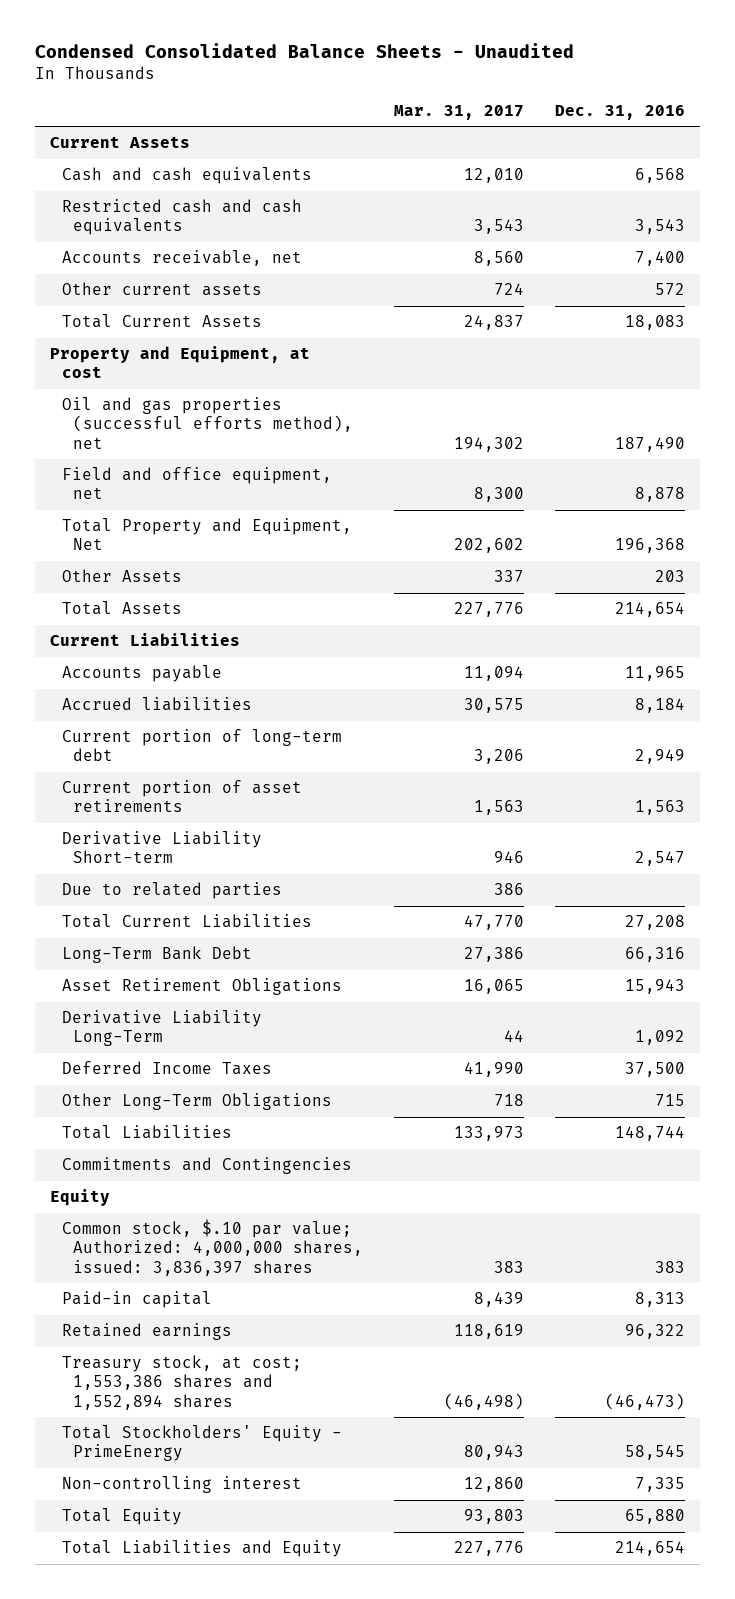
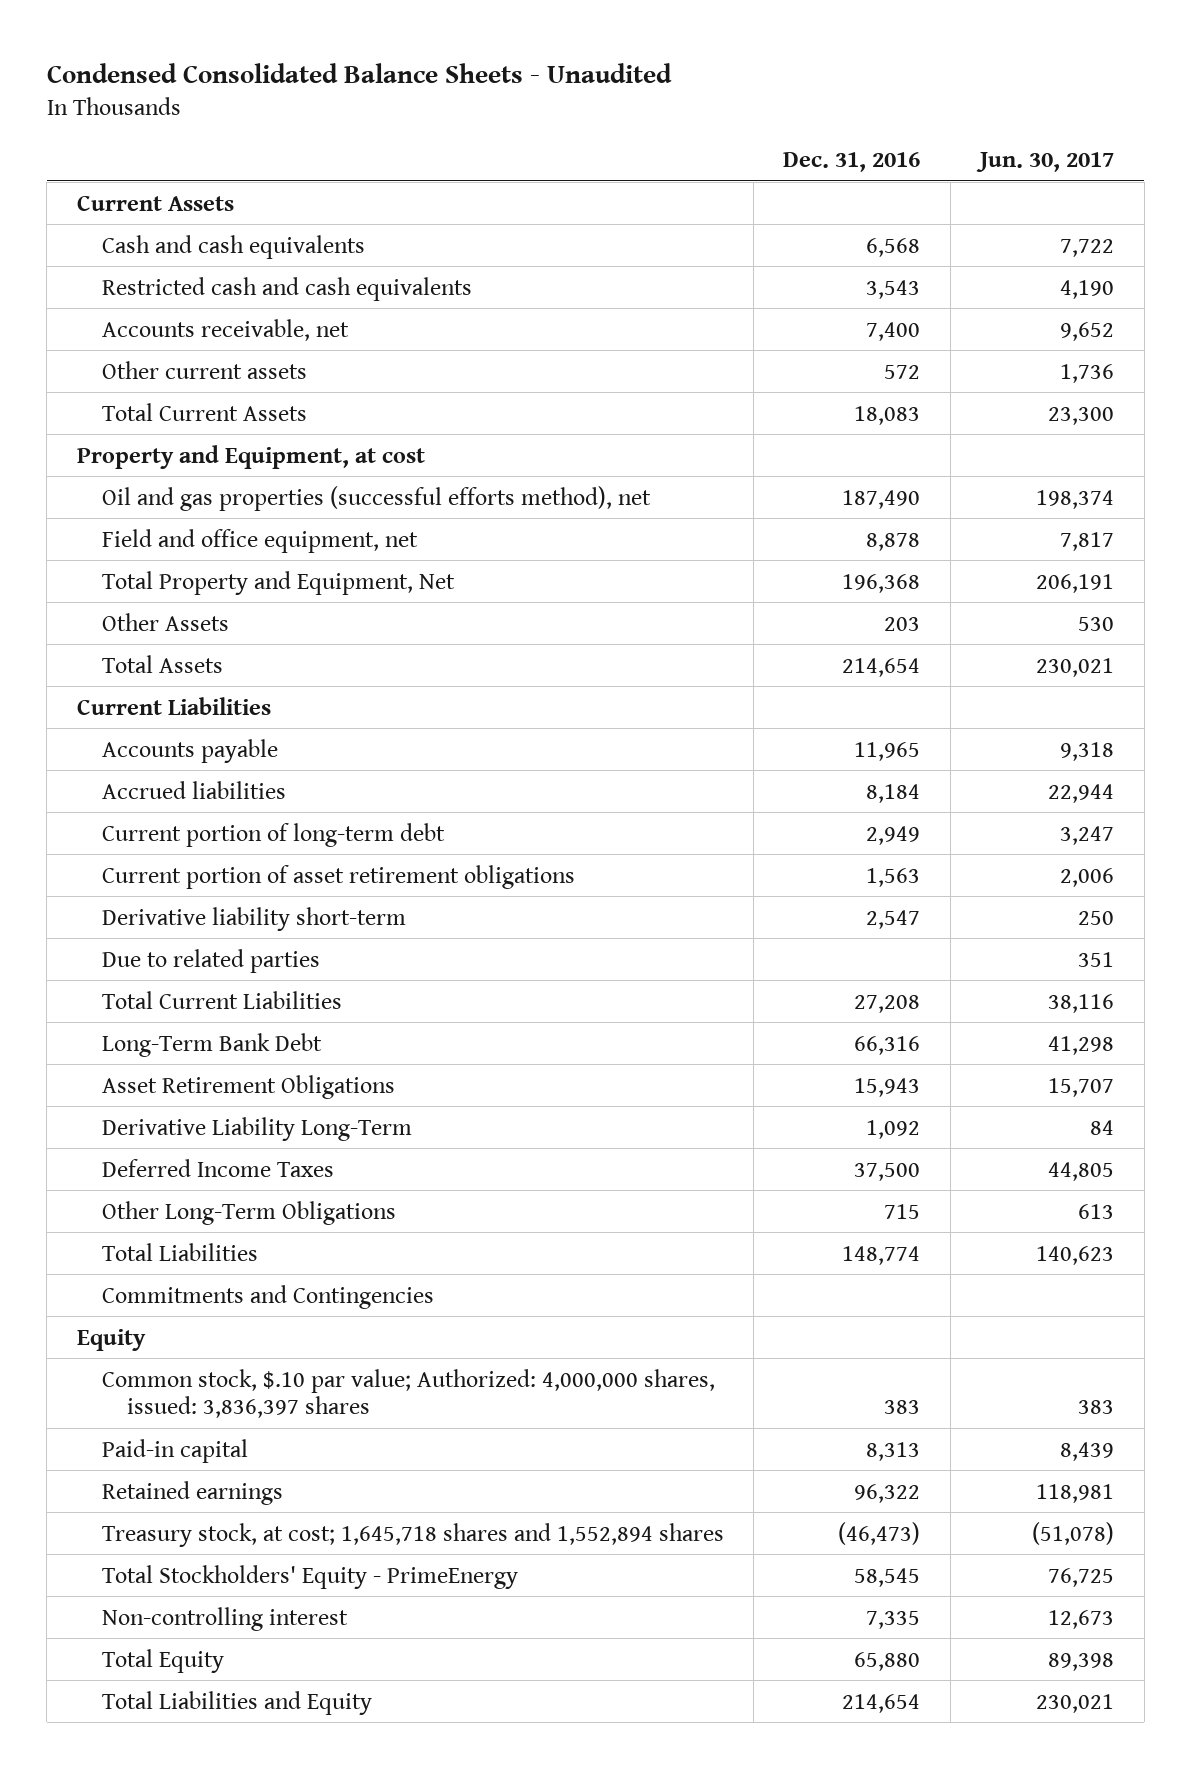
[393,104,524,120] Mar. 31, 2017 -> none
none -> [976,152,1115,173] Jun. 30, 2017
[61,780,302,813] Current portion of asset retirements -> [101,864,575,889] Current portion of asset retirement obligations
[61,831,262,864] Derivative Liability Short-term -> [101,906,406,931] Derivative liability short-term
[614,1126,685,1142] 148,744 -> [842,1245,921,1265] 148,774
[61,1355,302,1410] Treasury stock, at cost; 1,553,386 shares and 1,552,894 shares -> [101,1522,724,1547] Treasury stock, at cost; 1,645,718 shares and 1,552,894 shares

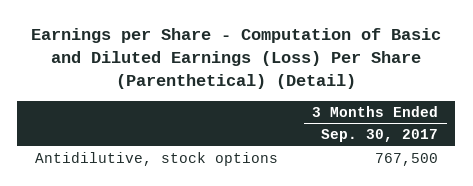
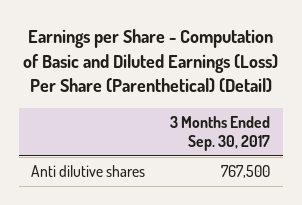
[34,152,278,167] Antidilutive, stock options -> [31,165,146,178] Anti dilutive shares

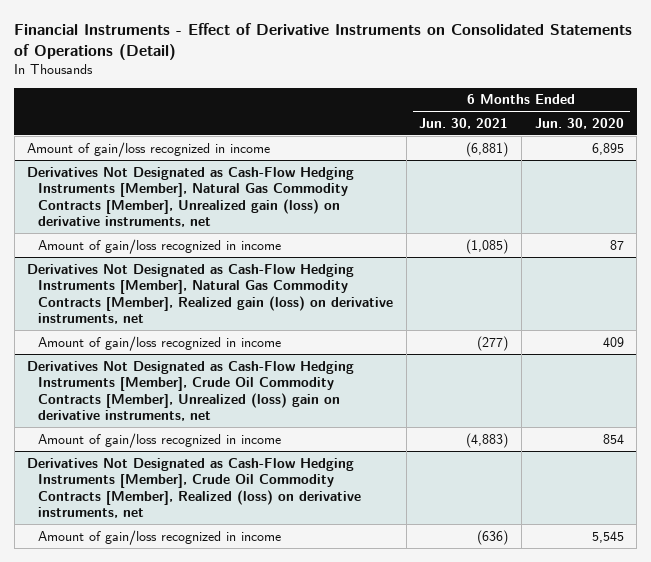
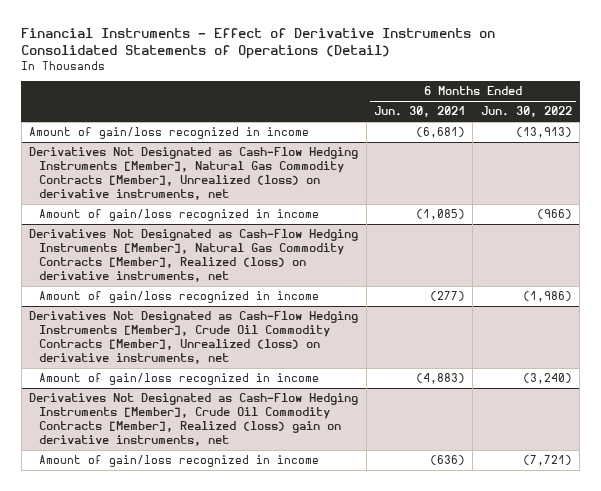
[534,117,624,129] Jun. 30, 2020 -> none
none -> [480,106,572,118] Jun. 30, 2022
[466,141,509,157] (6,881) -> [416,127,466,139] (6,681)
[27,166,355,227] Derivatives Not Designated as Cash-Flow Hedging Instruments [Member], Natural Gas Commodity Contracts [Member], Unrealized gain (loss) on derivative instruments, net -> [29,147,359,201] Derivatives Not Designated as Cash-Flow Hedging Instruments [Member], Natural Gas Commodity Contracts [Member], Unrealized (loss) on derivative instruments, net
[27,263,394,324] Derivatives Not Designated as Cash-Flow Hedging Instruments [Member], Natural Gas Commodity Contracts [Member], Realized gain (loss) on derivative instruments, net -> [29,229,359,283] Derivatives Not Designated as Cash-Flow Hedging Instruments [Member], Natural Gas Commodity Contracts [Member], Realized (loss) on derivative instruments, net
[27,360,355,421] Derivatives Not Designated as Cash-Flow Hedging Instruments [Member], Crude Oil Commodity Contracts [Member], Unrealized (loss) gain on derivative instruments, net -> [29,311,359,365] Derivatives Not Designated as Cash-Flow Hedging Instruments [Member], Crude Oil Commodity Contracts [Member], Unrealized (loss) on derivative instruments, net
[27,457,362,518] Derivatives Not Designated as Cash-Flow Hedging Instruments [Member], Crude Oil Commodity Contracts [Member], Realized (loss) on derivative instruments, net -> [29,393,359,447] Derivatives Not Designated as Cash-Flow Hedging Instruments [Member], Crude Oil Commodity Contracts [Member], Realized (loss) gain on derivative instruments, net

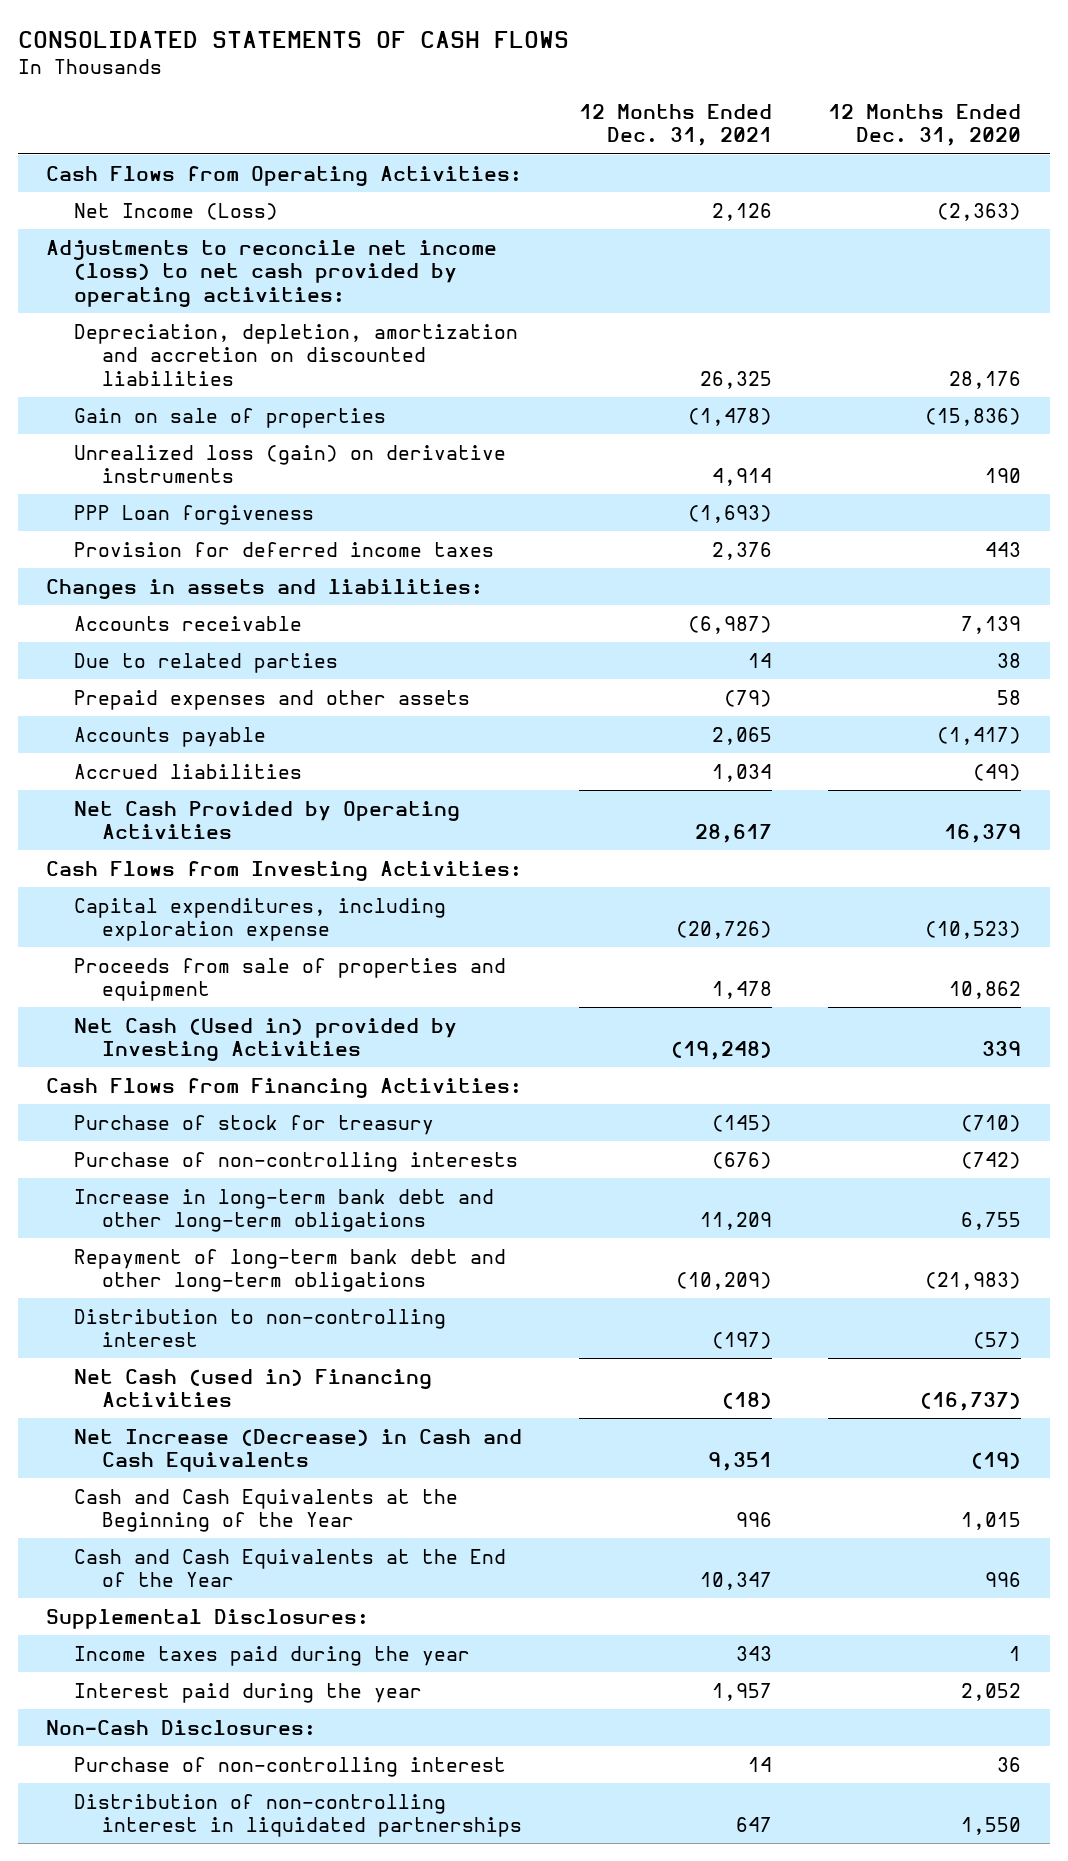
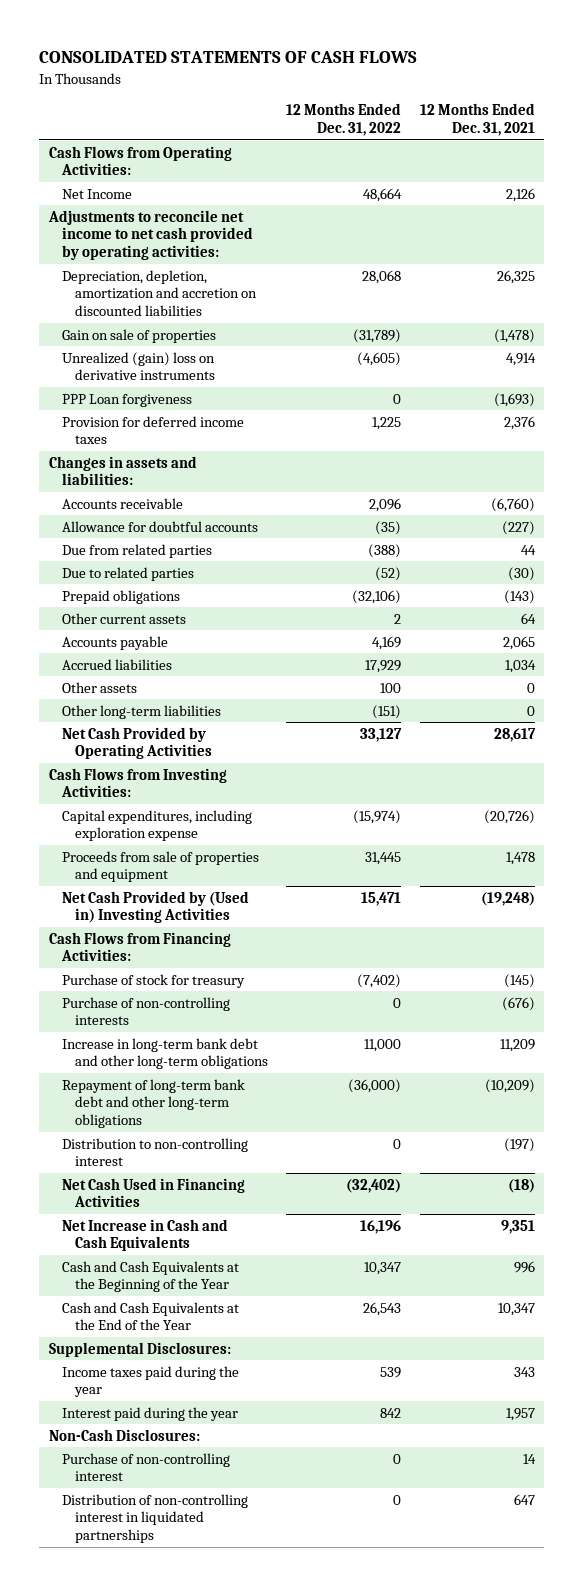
[828,103,1022,147] 12 Months Ended Dec. 31, 2020 -> none
none -> [286,103,402,137] 12 Months Ended Dec. 31, 2022
[74,202,279,220] Net Income (Loss) -> [61,188,132,199] Net Income
[46,239,498,307] Adjustments to reconcile net income (loss) to net cash provided by operating activities: -> [47,209,253,261] Adjustments to reconcile net income to net cash provided by operating activities:
[74,444,507,484] Unrealized loss (gain) on derivative instruments -> [61,351,215,381] Unrealized (gain) loss on derivative instruments
[74,689,471,710] Prepaid expenses and other assets -> none
[687,615,772,634] (6,987) -> [490,497,535,512] (6,760)
none -> [61,520,258,532] Allowance for doubtful accounts
none -> [61,543,212,558] Due from related parties
[747,652,772,668] 14 -> [507,566,535,581] (30)
none -> [61,589,180,604] Prepaid obligations
none -> [61,612,186,624] Other current assets
none -> [61,681,137,693] Other assets
none -> [61,704,221,719] Other long-term liabilities
[74,1017,458,1062] Net Cash (Used in) provided by Investing Activities -> [61,890,249,924] Net Cash Provided by (Used in) Investing Activities
[74,1368,433,1408] Net Cash (used in) Financing Activities -> [61,1177,245,1208] Net Cash Used in Financing Activities
[74,1428,523,1473] Net Increase (Decrease) in Cash and Cash Equivalents -> [61,1218,228,1252] Net Increase in Cash and Cash Equivalents

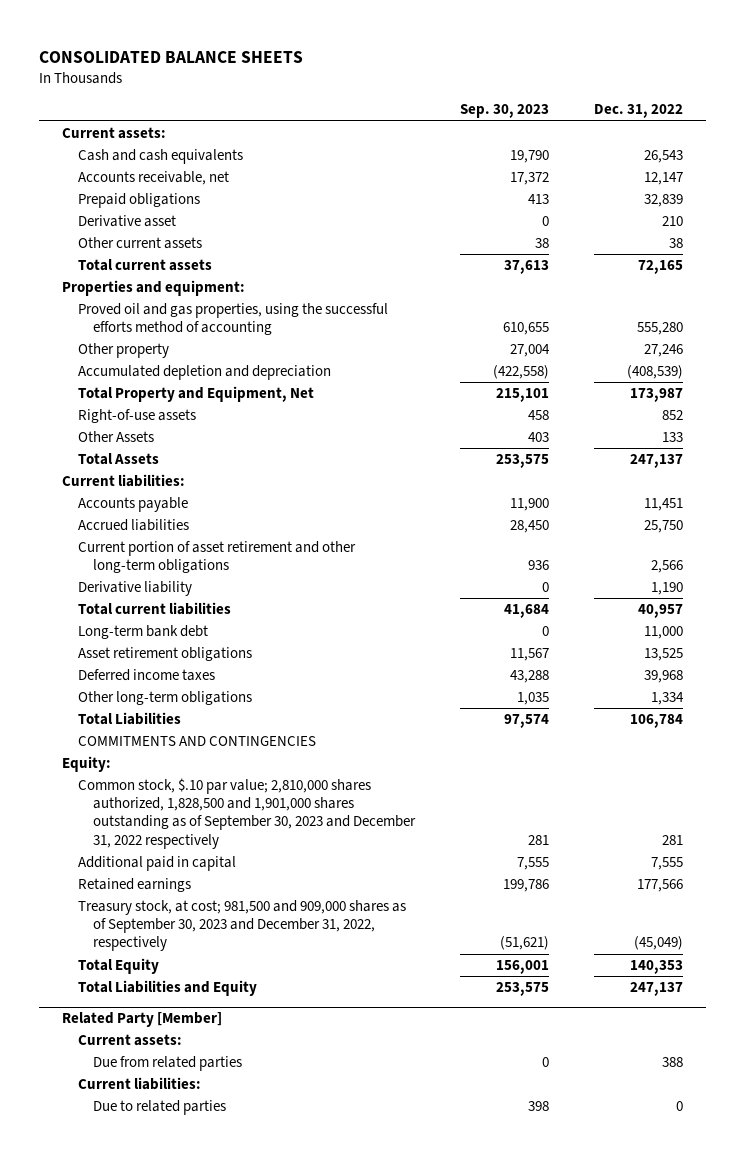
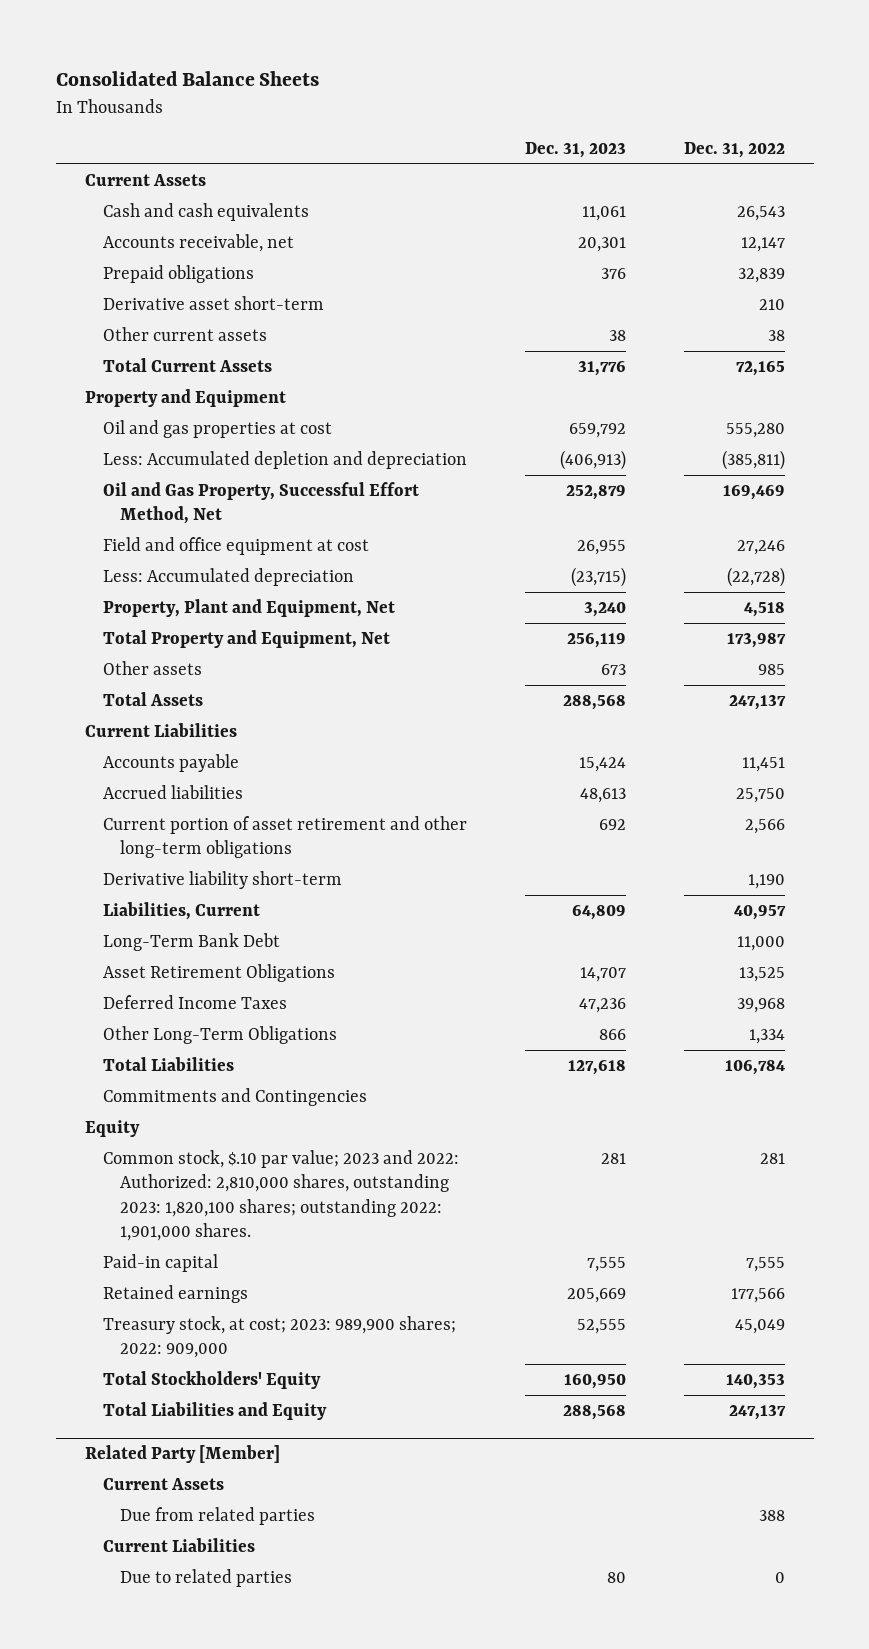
[39,50,304,63] CONSOLIDATED BALANCE SHEETS -> [55,71,319,87] Consolidated Balance Sheets
[460,104,550,119] Sep. 30, 2023 -> none
none -> [524,141,626,158] Dec. 31, 2023
[61,127,166,140] Current assets: -> [84,174,206,187] Current Assets
[77,215,176,228] Derivative asset -> [102,296,324,311] Derivative asset short-term
[77,259,212,272] Total current assets -> [102,358,272,373] Total Current Assets
[61,280,245,297] Properties and equipment: -> [84,389,286,408] Property and Equipment
[77,303,388,336] Proved oil and gas properties, using the successful efforts method of accounting -> [102,420,332,439] Oil and gas properties at cost
none -> [102,451,467,470] Less: Accumulated depletion and depreciation
none -> [102,482,419,525] Oil and Gas Property, Successful Effort Method, Net
[77,343,169,359] Other property -> [102,537,369,556] Field and office equipment at cost
[77,365,331,381] Accumulated depletion and depreciation -> [102,568,354,587] Less: Accumulated depreciation
[627,365,684,380] (408,539) -> [726,567,785,588] (22,728)
none -> [102,599,395,618] Property, Plant and Equipment, Net
[77,409,196,424] Right-of-use assets -> none
[77,431,154,443] Other Assets -> [102,661,202,676] Other assets
[662,432,684,443] 133 -> [757,664,785,676] 985
[61,474,185,488] Current liabilities: -> [84,723,237,738] Current Liabilities
[77,581,192,597] Derivative liability -> [102,871,342,890] Derivative liability short-term
[77,602,231,616] Total current liabilities -> [102,902,260,921] Liabilities, Current
[77,625,208,640] Long-term bank debt -> [102,933,280,952] Long-Term Bank Debt
[77,647,252,662] Asset retirement obligations -> [102,964,335,983] Asset Retirement Obligations
[77,669,215,682] Deferred income taxes -> [102,995,287,1010] Deferred Income Taxes
[77,691,252,706] Other long-term obligations -> [102,1026,337,1045] Other Long-Term Obligations
[77,736,316,747] COMMITMENTS AND CONTINGENCIES -> [102,1088,367,1107] Commitments and Contingencies
[61,756,111,773] Equity: -> [84,1120,140,1138] Equity
[77,778,417,849] Common stock, $.10 par value; 2,810,000 shares authorized, 1,828,500 and 1,901,000 shares outstanding as of September 30, 2023 and December 31, 2022 respectively -> [102,1150,459,1241] Common stock, $.10 par value; 2023 and 2022: Authorized: 2,810,000 shares, outstanding 2023: 1,820,100 shares; outstanding 2022: 1,901,000 shares.
[77,856,236,872] Additional paid in capital -> [102,1254,218,1273] Paid-in capital
[77,900,406,952] Treasury stock, at cost; 981,500 and 909,000 shares as of September 30, 2023 and December 31, 2022, respectively -> none
none -> [102,1316,456,1359] Treasury stock, at cost; 2023: 989,900 shares; 2022: 909,000
[77,958,159,975] Total Equity -> [102,1371,321,1390] Total Stockholders' Equity
[77,1034,182,1047] Current assets: -> [102,1478,224,1491] Current Assets
[77,1077,201,1091] Current liabilities: -> [102,1538,255,1553] Current Liabilities

